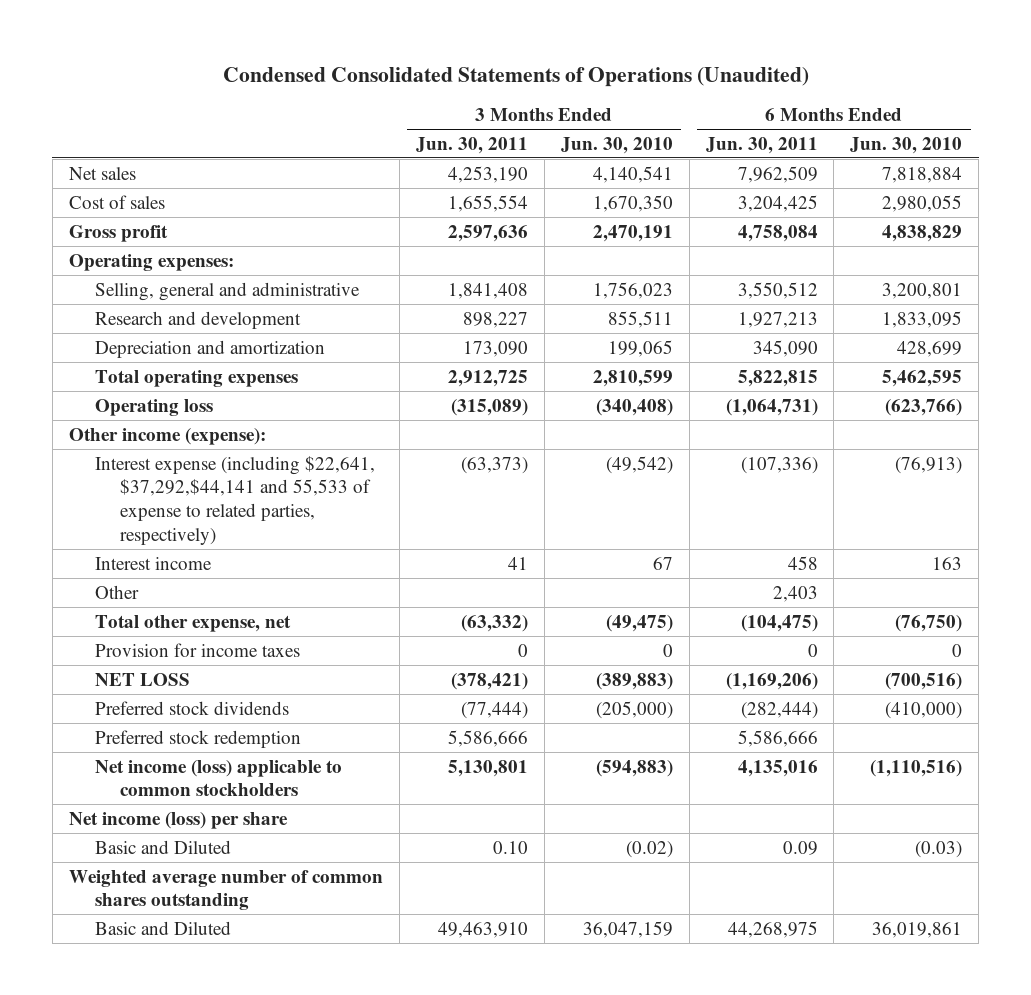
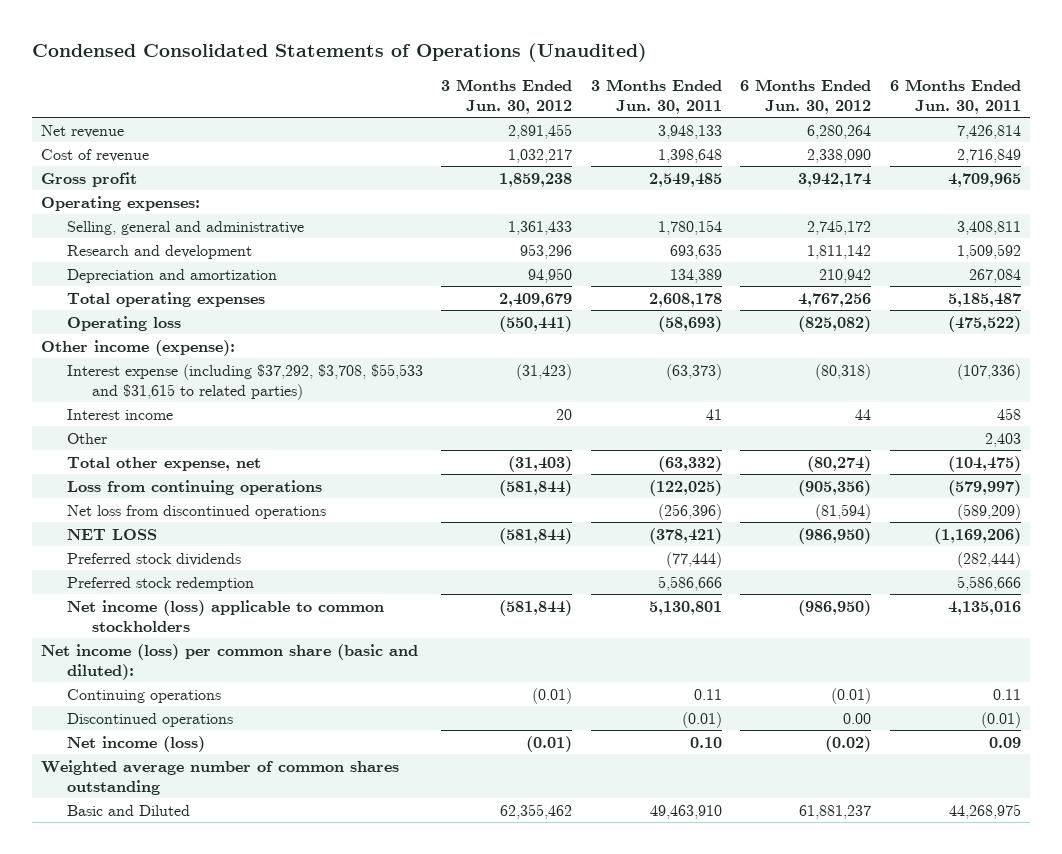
[560,136,673,154] Jun. 30, 2010 -> none
[850,136,963,154] Jun. 30, 2010 -> none
none -> [441,78,573,114] 3 Months Ended Jun. 30, 2012
none -> [740,78,872,114] 6 Months Ended Jun. 30, 2012
[68,166,136,180] Net sales -> [41,124,125,138] Net revenue
[447,165,528,183] 4,253,190 -> [657,124,722,139] 3,948,133
[737,165,818,183] 7,962,509 -> [956,124,1021,139] 7,426,814
[68,194,165,209] Cost of sales -> [41,148,150,162] Cost of revenue
[447,194,528,212] 1,655,554 -> [657,148,722,163] 1,398,648
[737,194,818,212] 3,204,425 -> [956,148,1021,163] 2,716,849
[447,224,528,242] 2,597,636 -> [648,172,722,187] 2,549,485
[737,224,818,242] 4,758,084 -> [947,172,1021,187] 4,709,965
[447,282,528,299] 1,841,408 -> [657,219,722,235] 1,780,154
[737,281,818,299] 3,550,512 -> [956,220,1021,235] 3,408,811
[462,311,528,328] 898,227 -> [669,243,722,259] 693,635
[737,311,818,328] 1,927,213 -> [956,243,1021,259] 1,509,592
[462,340,528,357] 173,090 -> [669,268,722,283] 134,389
[752,339,818,357] 345,090 -> [968,268,1021,283] 267,084
[447,369,528,387] 2,912,725 -> [648,292,722,307] 2,608,178
[737,369,818,387] 5,822,815 -> [947,292,1021,307] 5,185,487
[450,398,528,416] (315,089) -> [657,315,722,332] (58,693)
[725,398,818,416] (1,064,731) -> [947,315,1021,332] (475,522)
[94,455,375,545] Interest expense (including $22,641, $37,292,$44,141 and 55,533 of expense to related parties, respectively) -> [66,363,423,400] Interest expense (including $37,292, $3,708, $55,533 and $31,615 to related parties)
[94,642,300,657] Provision for income taxes -> none
none -> [66,479,322,495] Loss from continuing operations
none -> [66,504,326,519] Net loss from discontinued operations
[94,839,231,854] Basic and Diluted -> none
[68,811,288,829] Net income (loss) per share -> [41,643,419,680] Net income (loss) per common share (basic and diluted):
none -> [66,688,221,703] Continuing operations
none -> [66,712,233,727] Discontinued operations
none -> [66,735,205,752] Net income (loss)

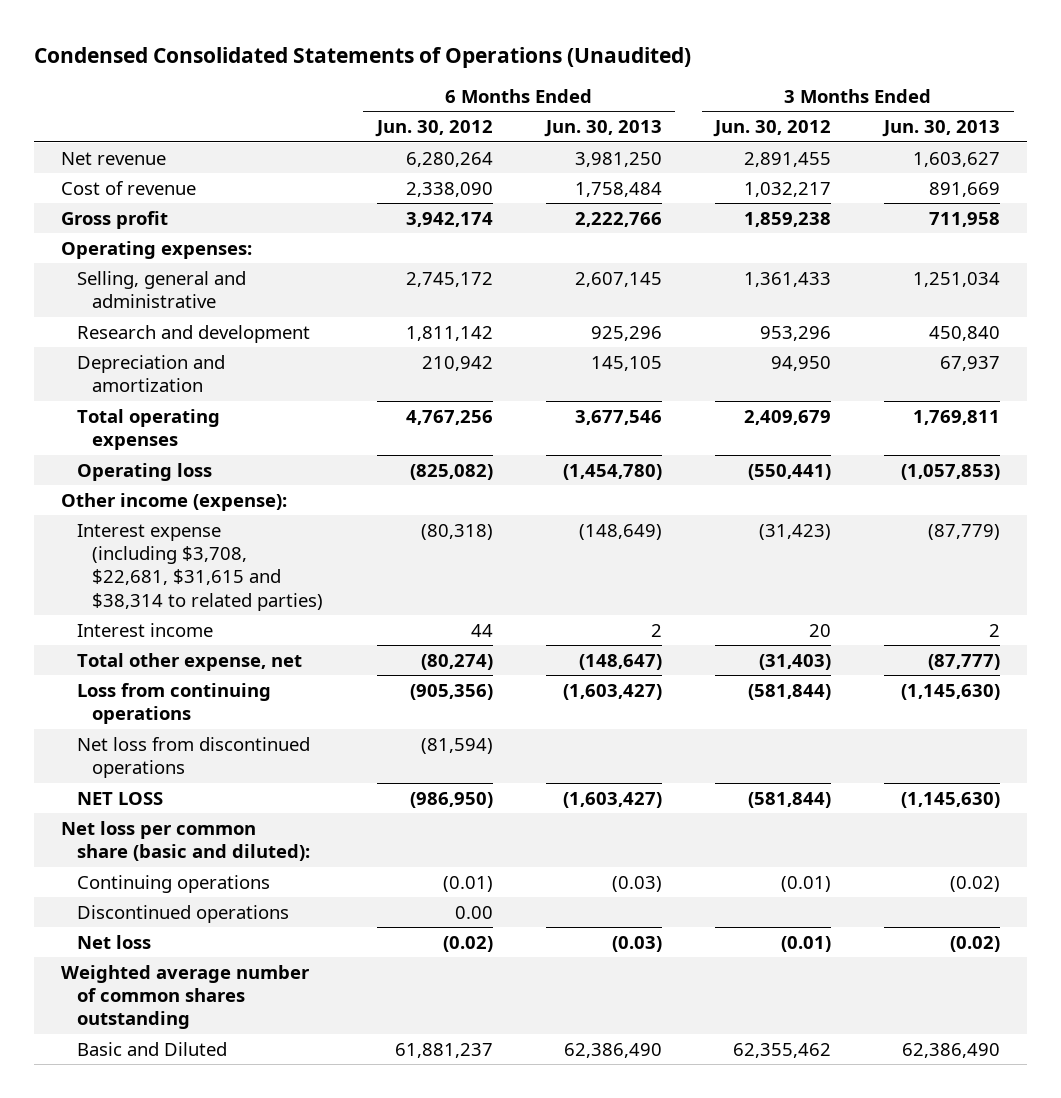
[590,78,722,114] 3 Months Ended Jun. 30, 2011 -> none
[889,78,1021,114] 6 Months Ended Jun. 30, 2011 -> none
none -> [543,120,662,138] Jun. 30, 2013
none -> [882,120,1001,138] Jun. 30, 2013
[66,363,423,400] Interest expense (including $37,292, $3,708, $55,533 and $31,615 to related parties) -> [76,523,324,611] Interest expense (including $3,708, $22,681, $31,615 and $38,314 to related parties)
[66,432,107,444] Other -> none
[66,552,241,566] Preferred stock dividends -> none
[66,576,254,591] Preferred stock redemption -> none
[66,599,384,632] Net income (loss) applicable to common stockholders -> none
[41,643,419,680] Net income (loss) per common share (basic and diluted): -> [61,820,310,862] Net loss per common share (basic and diluted):
[66,735,205,752] Net income (loss) -> [76,934,151,949] Net loss

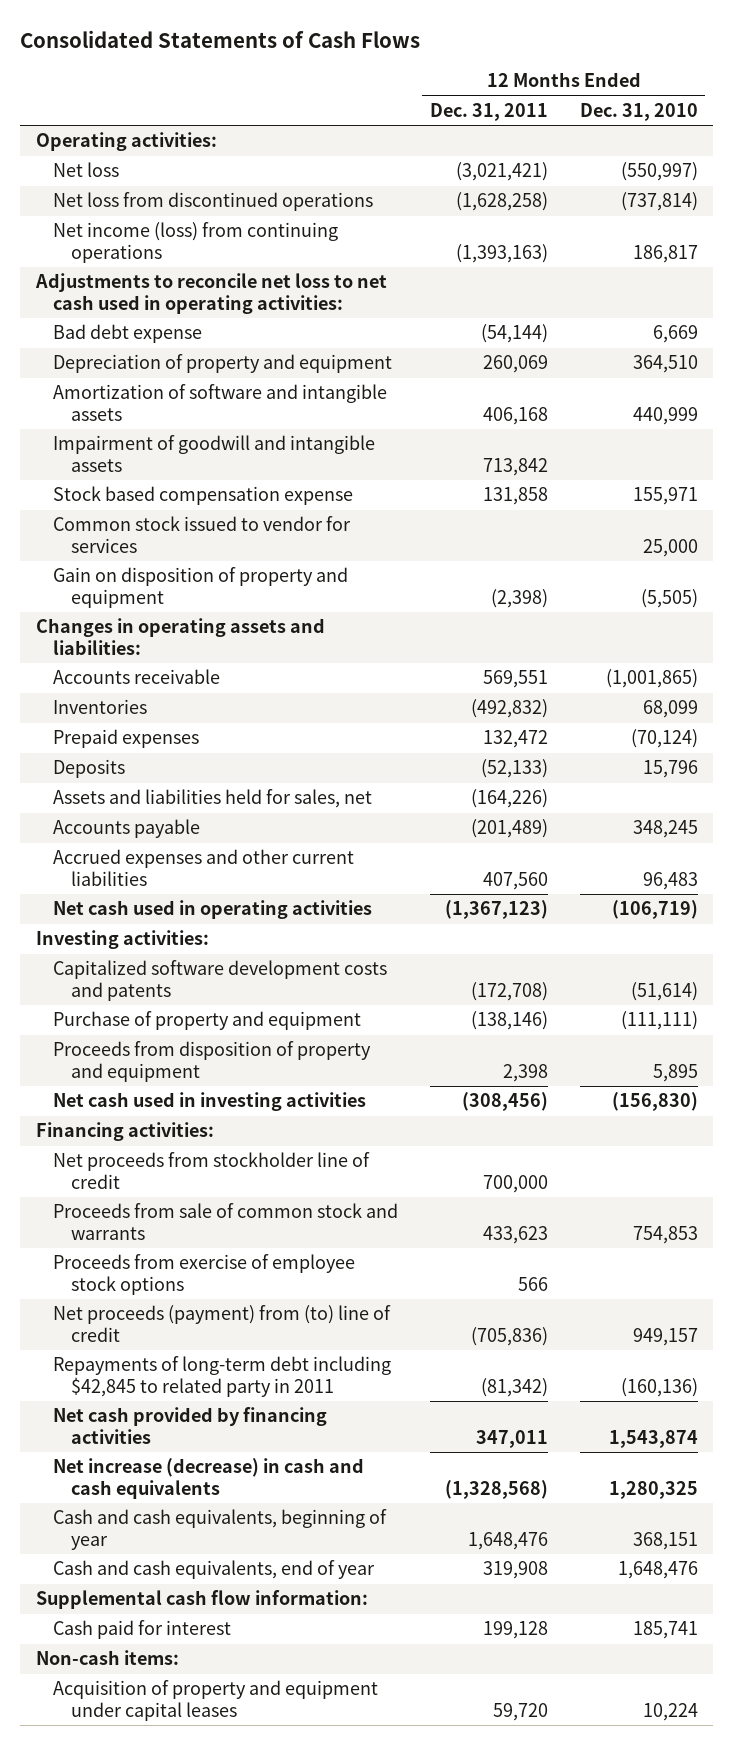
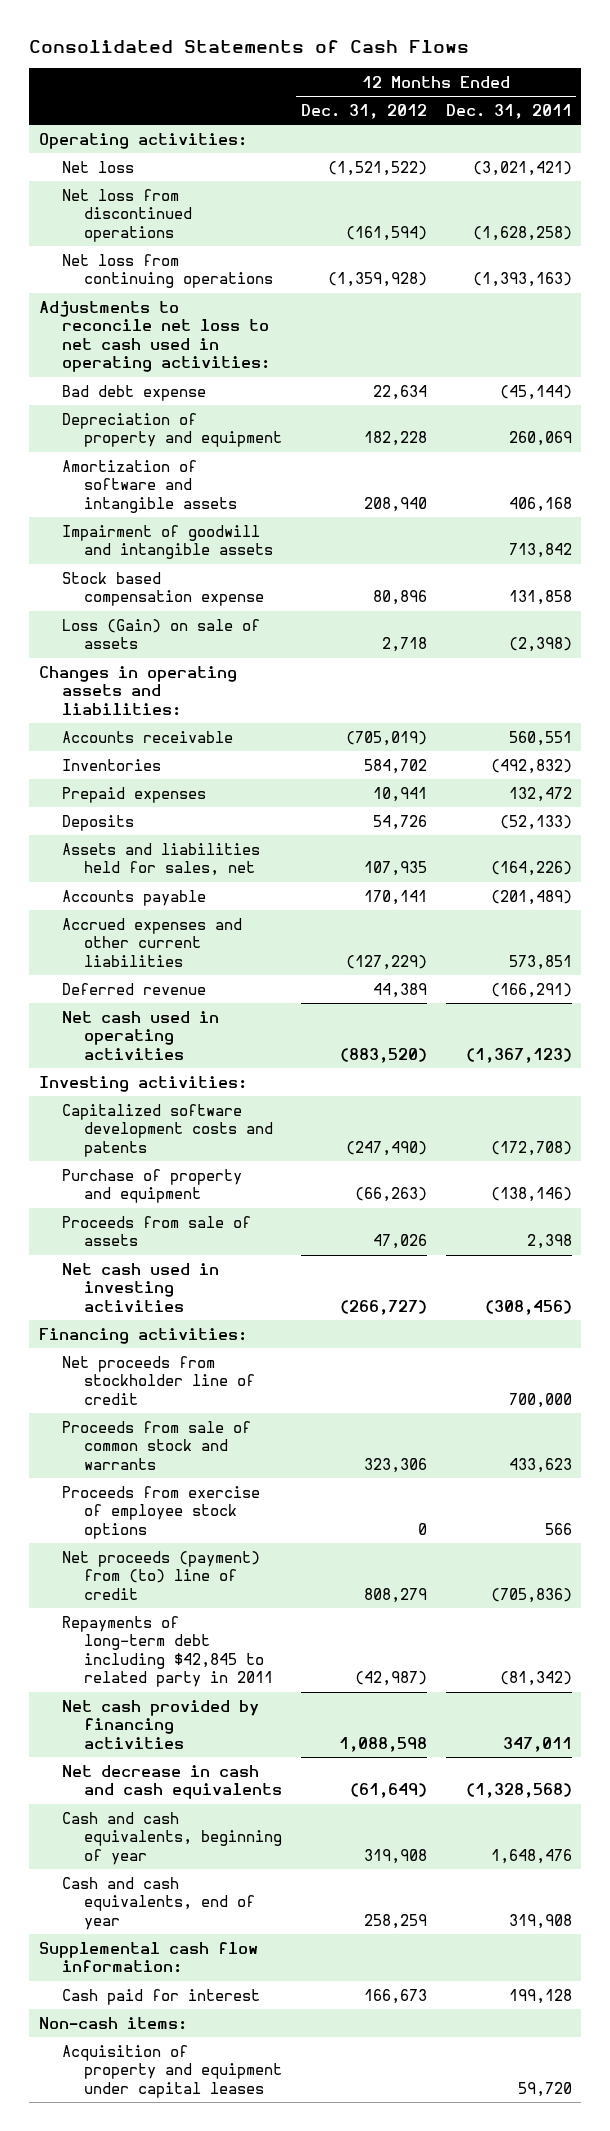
[579,102,698,121] Dec. 31, 2010 -> none
none -> [300,104,427,120] Dec. 31, 2012
[53,222,339,264] Net income (loss) from continuing operations -> [61,253,274,289] Net loss from continuing operations
[480,324,548,344] (54,144) -> [499,384,572,400] (45,144)
[53,516,352,554] Common stock issued to vendor for services -> none
[53,567,349,609] Gain on disposition of property and equipment -> [61,618,260,650] Loss (Gain) on sale of assets
[482,670,548,689] 569,551 -> [508,730,572,746] 560,551
[482,872,548,891] 407,560 -> [508,954,572,970] 573,851
none -> [61,982,206,995] Deferred revenue
[53,1041,372,1083] Proceeds from disposition of property and equipment -> [61,1215,251,1247] Proceeds from sale of assets
[53,1458,365,1500] Net increase (decrease) in cash and cash equivalents -> [61,1764,283,1800] Net decrease in cash and cash equivalents

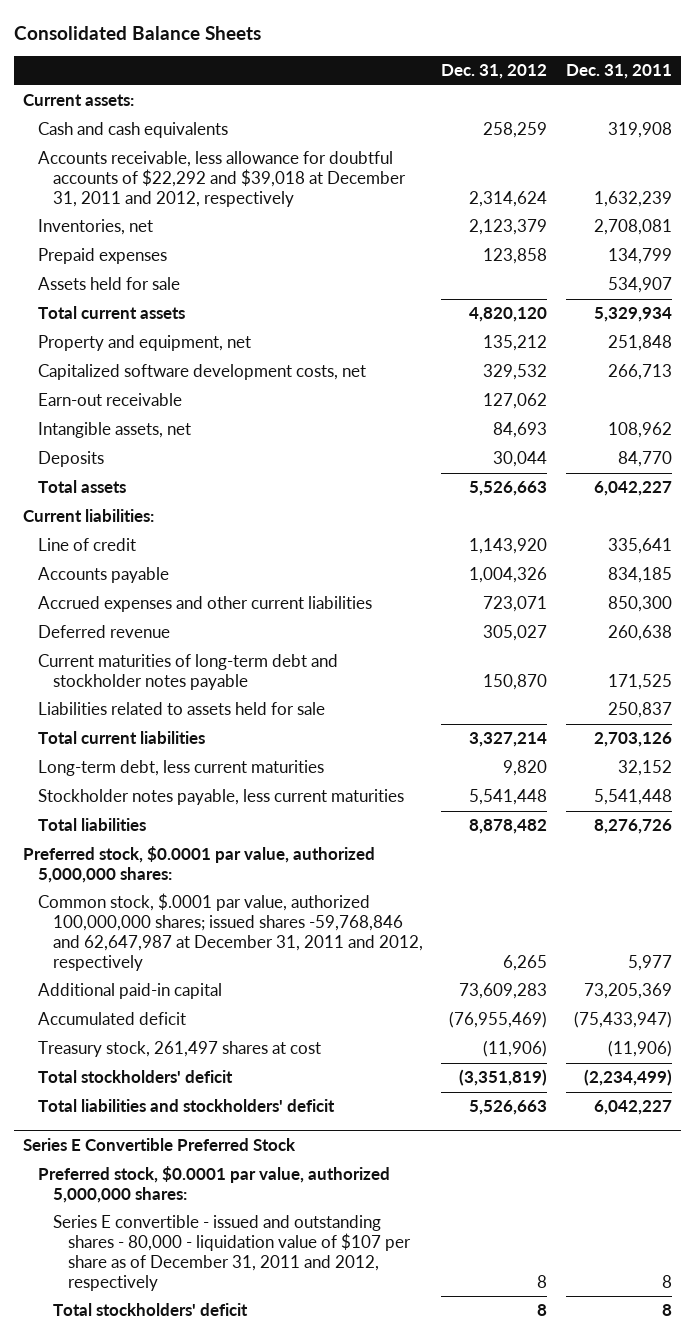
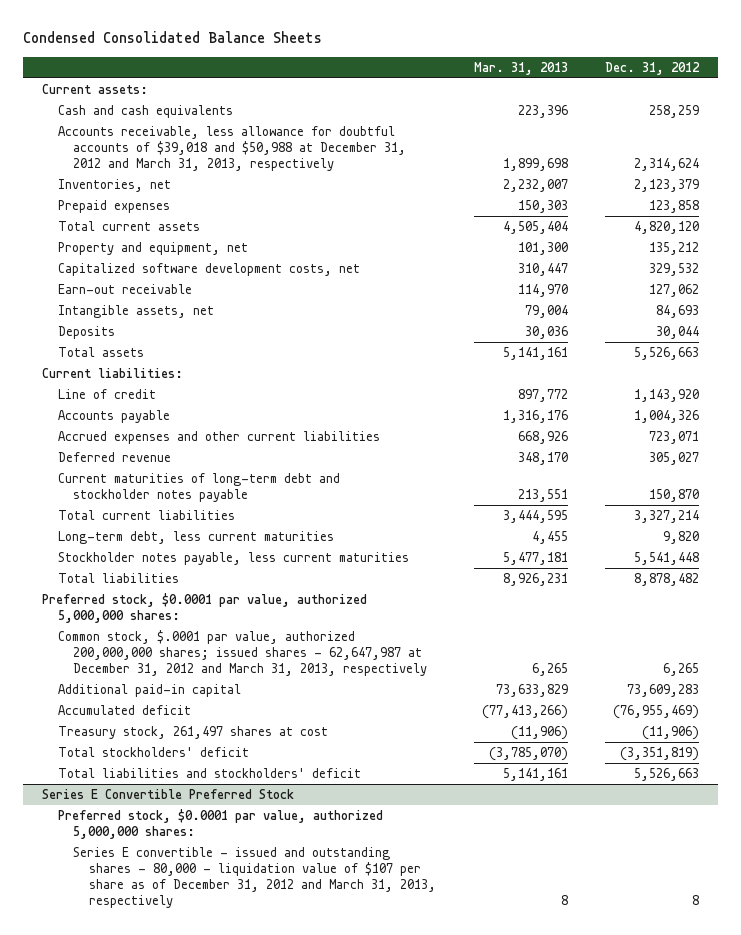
[13,25,261,40] Consolidated Balance Sheets -> [22,31,322,44] Condensed Consolidated Balance Sheets
[565,64,672,80] Dec. 31, 2011 -> none
none -> [473,61,568,75] Mar. 31, 2013
[37,151,406,207] Accounts receivable, less allowance for doubtful accounts of $22,292 and $39,018 at December 31, 2011 and 2012, respectively -> [57,126,407,172] Accounts receivable, less allowance for doubtful accounts of $39,018 and $50,988 at December 31, 2012 and March 31, 2013, respectively
[37,277,180,291] Assets held for sale -> none
[37,702,325,716] Liabilities related to assets held for sale -> none
[37,893,423,971] Common stock, $.0001 par value, authorized 100,000,000 shares; issued shares -59,768,846 and 62,647,987 at December 31, 2011 and 2012, respectively -> [57,630,428,677] Common stock, $.0001 par value, authorized 200,000,000 shares; issued shares - 62,647,987 at December 31, 2012 and March 31, 2013, respectively
[52,1303,248,1317] Total stockholders' deficit -> none
[52,1215,411,1291] Series E convertible - issued and outstanding shares - 80,000 - liquidation value of $107 per share as of December 31, 2011 and 2012, respectively -> [73,847,437,909] Series E convertible - issued and outstanding shares - 80,000 - liquidation value of $107 per share as of December 31, 2012 and March 31, 2013, respectively

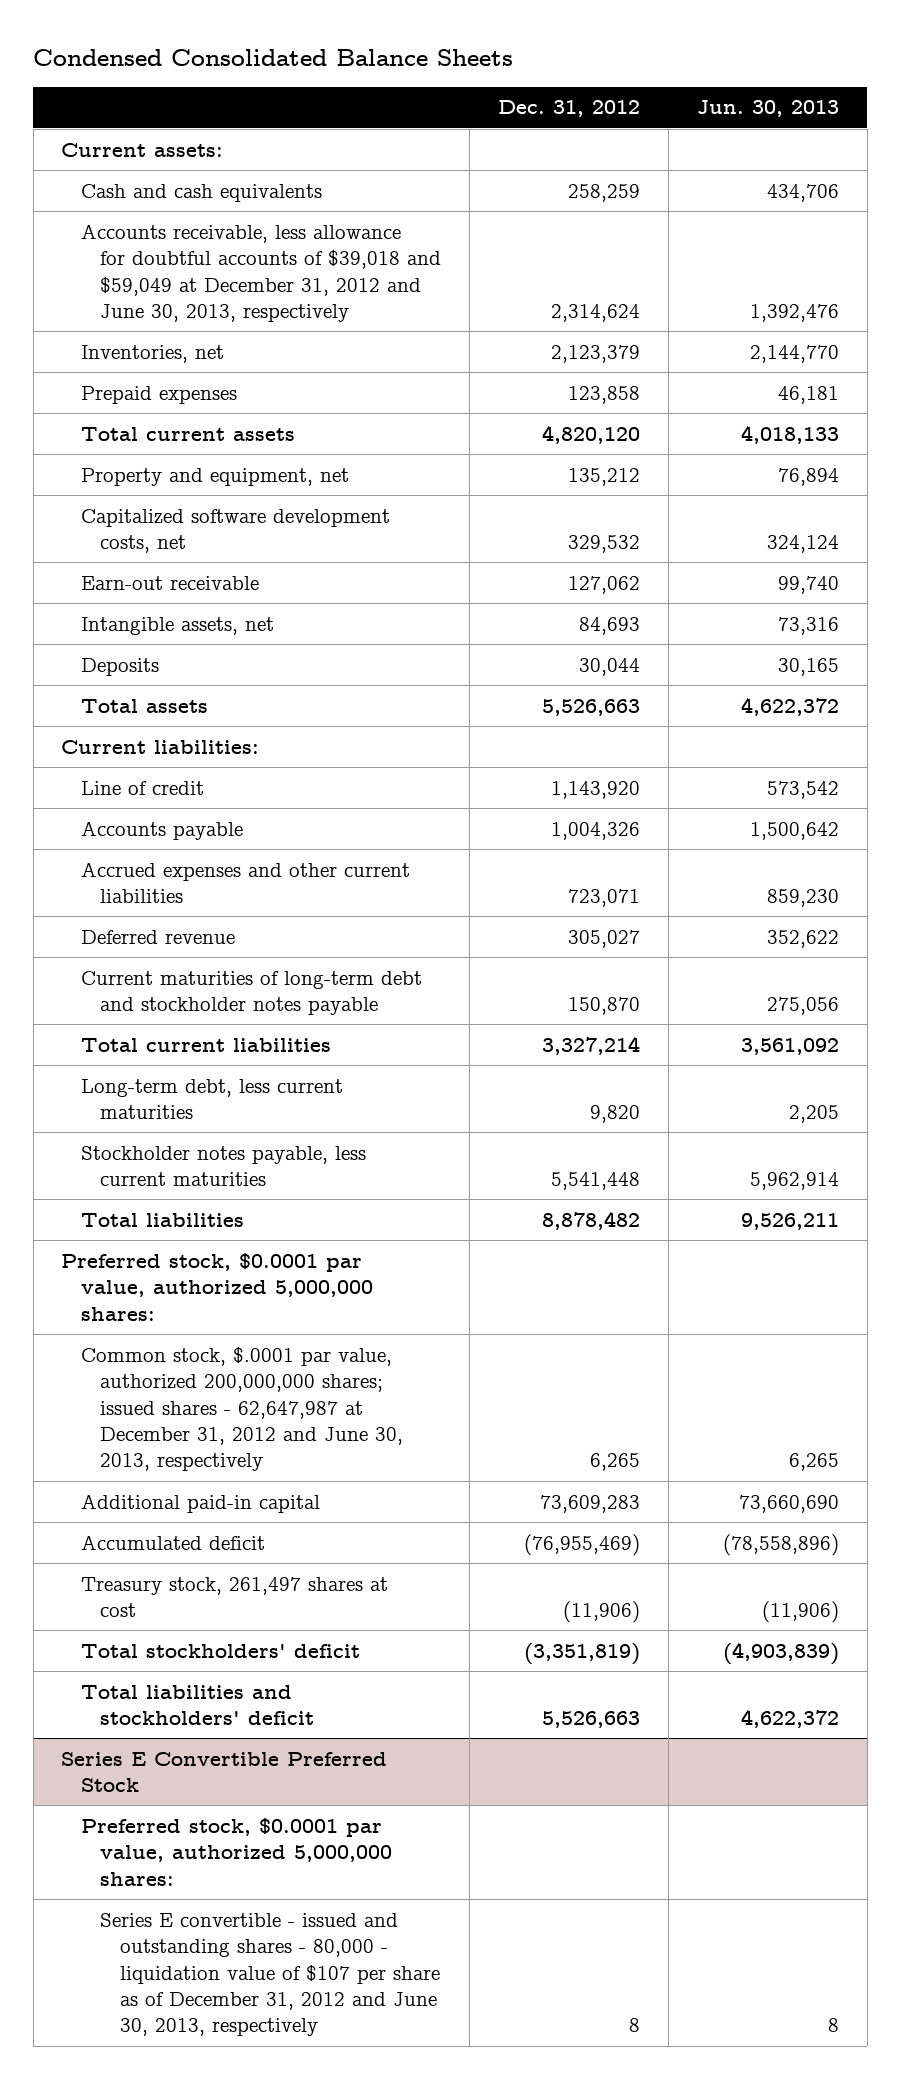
[473,61,568,75] Mar. 31, 2013 -> none
none -> [696,100,839,118] Jun. 30, 2013
[57,126,407,172] Accounts receivable, less allowance for doubtful accounts of $39,018 and $50,988 at December 31, 2012 and March 31, 2013, respectively -> [80,223,442,323] Accounts receivable, less allowance for doubtful accounts of $39,018 and $59,049 at December 31, 2012 and June 30, 2013, respectively
[57,630,428,677] Common stock, $.0001 par value, authorized 200,000,000 shares; issued shares - 62,647,987 at December 31, 2012 and March 31, 2013, respectively -> [80,1346,404,1472] Common stock, $.0001 par value, authorized 200,000,000 shares; issued shares - 62,647,987 at December 31, 2012 and June 30, 2013, respectively
[73,847,437,909] Series E convertible - issued and outstanding shares - 80,000 - liquidation value of $107 per share as of December 31, 2012 and March 31, 2013, respectively -> [100,1912,440,2037] Series E convertible - issued and outstanding shares - 80,000 - liquidation value of $107 per share as of December 31, 2012 and June 30, 2013, respectively

